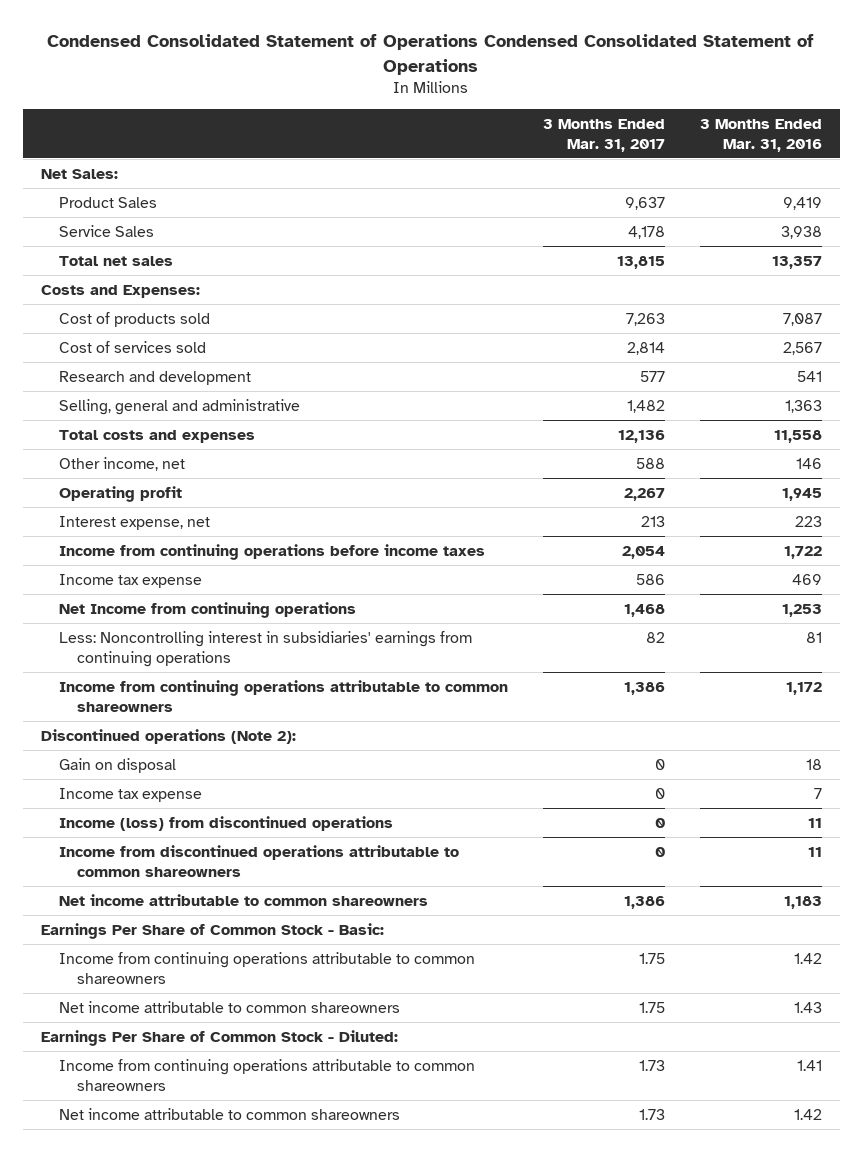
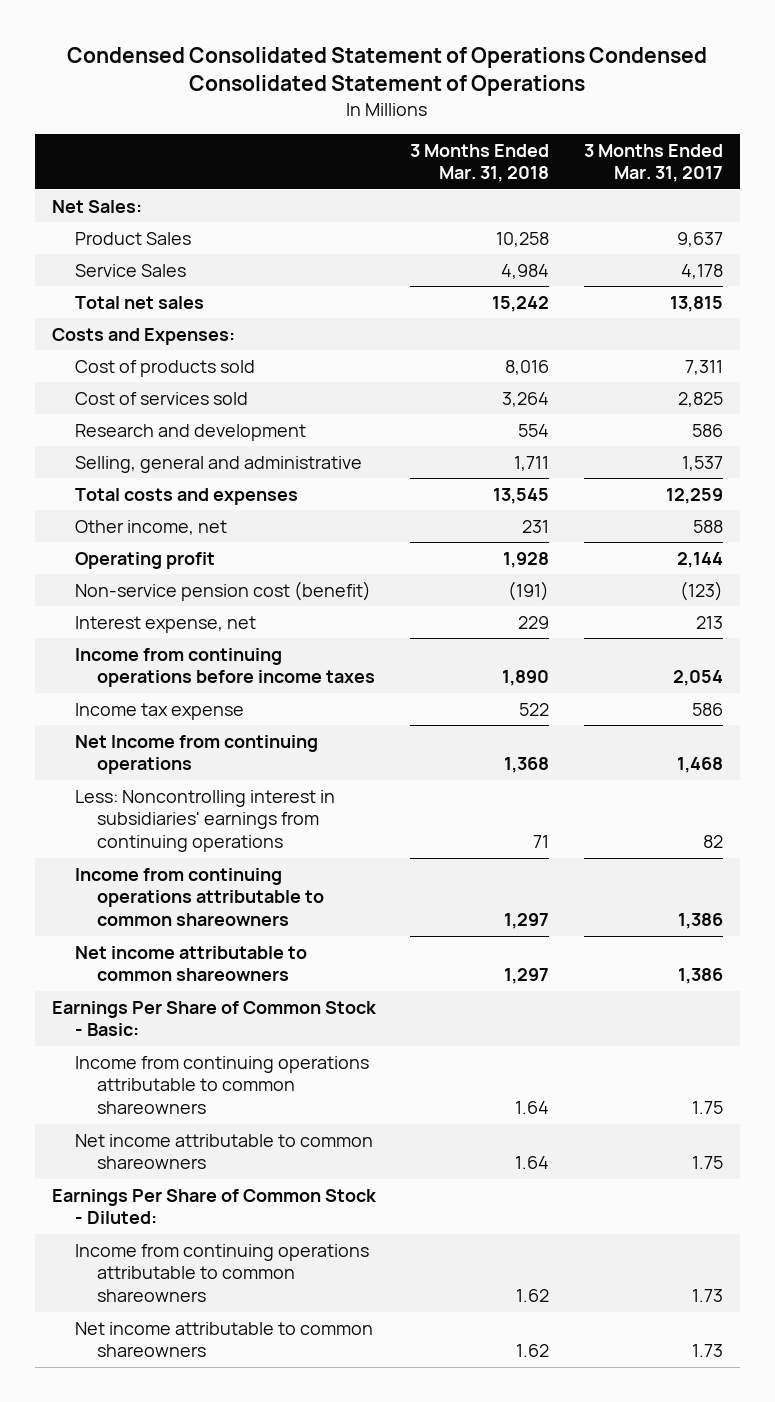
[700,118,823,152] 3 Months Ended Mar. 31, 2016 -> none
none -> [410,143,550,183] 3 Months Ended Mar. 31, 2018
[625,312,665,326] 7,263 -> [684,359,723,375] 7,311
[626,341,665,355] 2,814 -> [677,391,723,407] 2,825
[639,370,665,382] 577 -> [691,423,723,437] 586
[626,399,665,413] 1,482 -> [681,455,723,471] 1,537
[617,429,665,443] 12,136 -> [665,487,723,504] 12,259
[623,487,665,501] 2,267 -> [676,551,723,568] 2,144
none -> [74,580,371,601] Non-service pension cost (benefit)
[40,728,296,744] Discontinued operations (Note 2): -> none
[58,757,176,773] Gain on disposal -> none
[58,787,202,802] Income tax expense -> none
[58,815,393,831] Income (loss) from discontinued operations -> none
[58,844,459,877] Income from discontinued operations attributable to common shareowners -> none

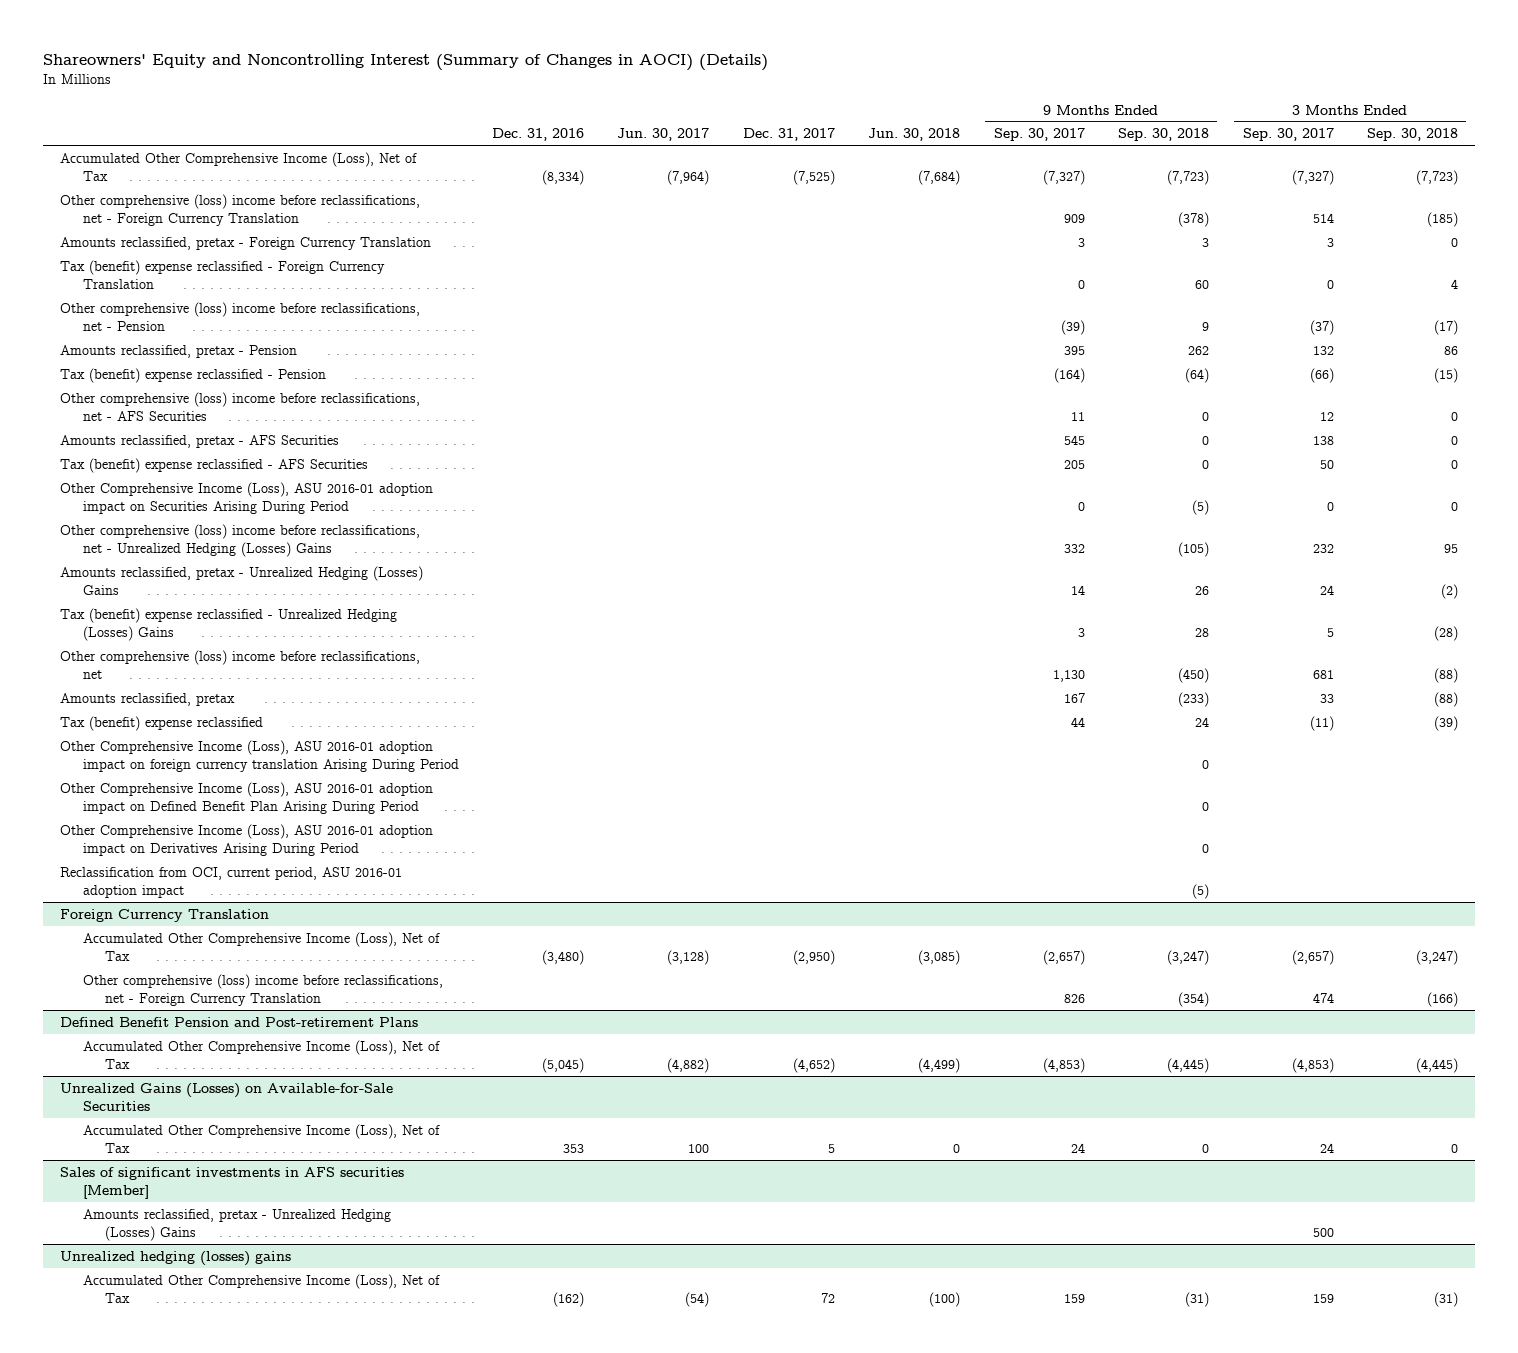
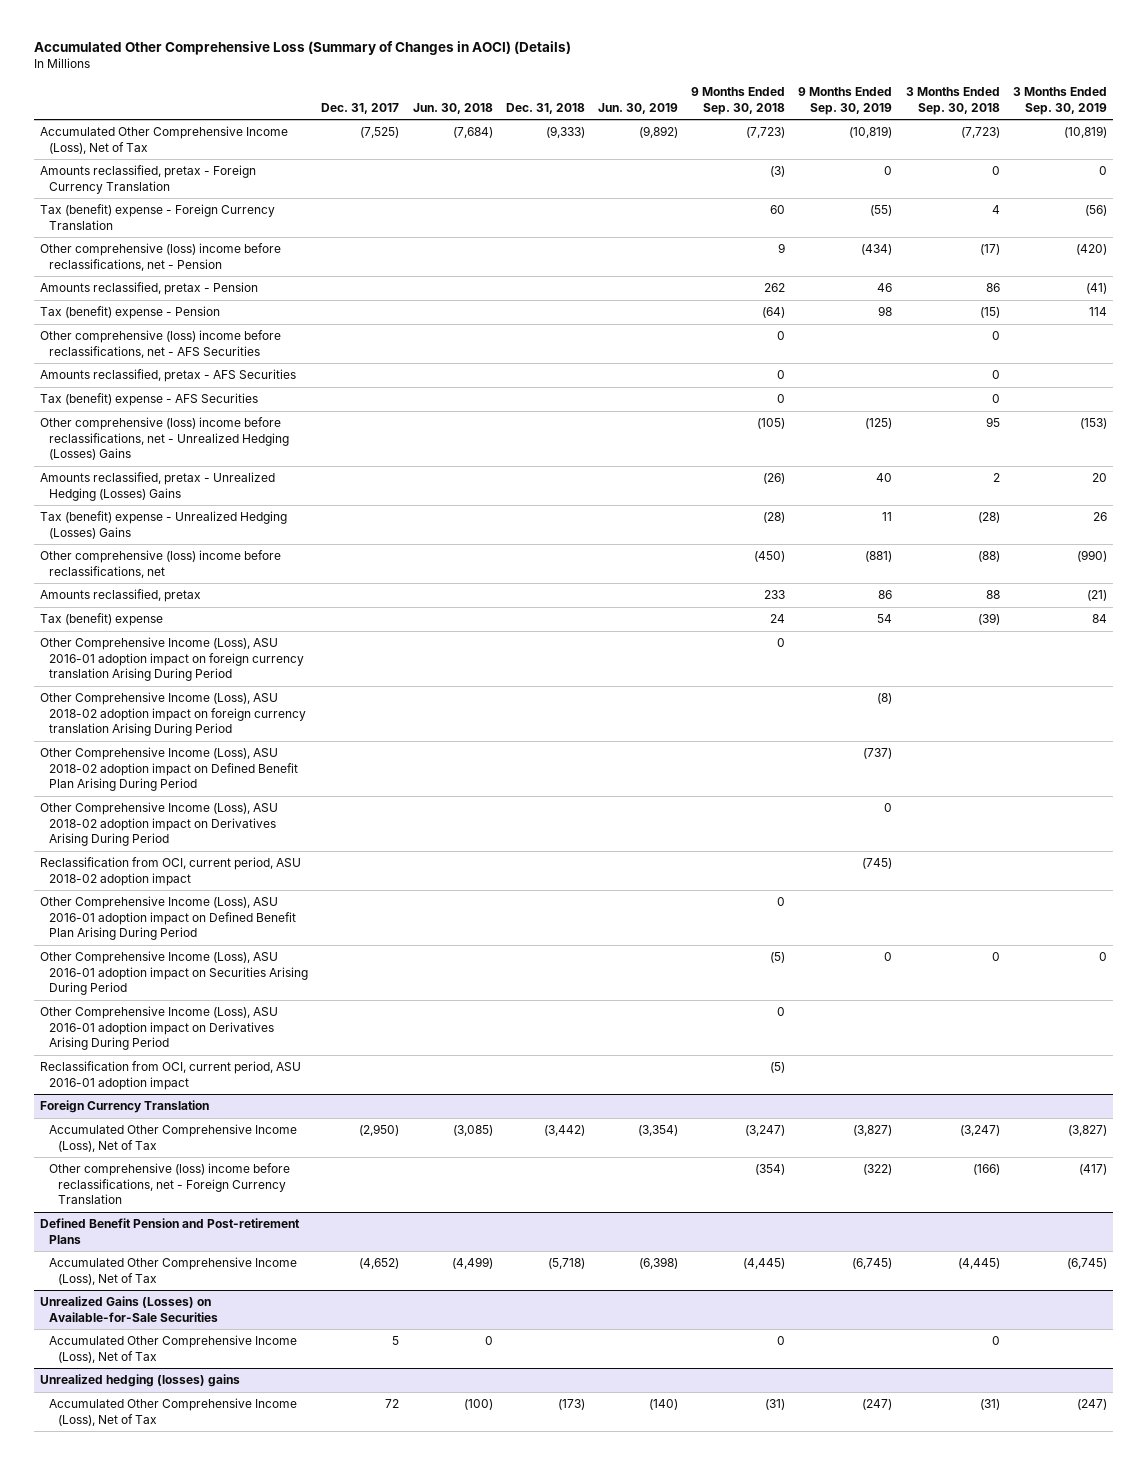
[43,54,769,72] Shareowners' Equity and Noncontrolling Interest (Summary of Changes in AOCI) (Details) -> [33,41,571,56] Accumulated Other Comprehensive Loss (Summary of Changes in AOCI) (Details)
[492,128,585,142] Dec. 31, 2016 -> none
[617,128,710,142] Jun. 30, 2017 -> none
[993,128,1085,142] Sep. 30, 2017 -> none
[1242,128,1334,142] Sep. 30, 2017 -> none
none -> [505,102,585,114] Dec. 31, 2018
none -> [597,102,678,114] Jun. 30, 2019
none -> [798,87,893,115] 9 Months Ended Sep. 30, 2019
none -> [1012,87,1107,115] 3 Months Ended Sep. 30, 2019
[60,193,421,226] Other comprehensive (loss) income before reclassifications, net - Foreign Currency Translation -> none
[1202,237,1210,247] 3 -> [770,166,786,178] (3)
[60,259,386,289] Tax (benefit) expense reclassified - Foreign Currency Translation -> [40,204,276,230] Tax (benefit) expense - Foreign Currency Translation
[60,367,327,383] Tax (benefit) expense reclassified - Pension -> [40,306,221,320] Tax (benefit) expense - Pension
[60,457,369,473] Tax (benefit) expense reclassified - AFS Securities -> [40,393,259,407] Tax (benefit) expense - AFS Securities
[1195,585,1210,595] 26 -> [763,473,786,485] (26)
[1440,583,1458,599] (2) -> [992,473,1000,483] 2
[60,607,398,641] Tax (benefit) expense reclassified - Unrealized Hedging (Losses) Gains -> [40,511,288,539] Tax (benefit) expense - Unrealized Hedging (Losses) Gains
[1195,627,1210,637] 28 -> [763,512,786,524] (28)
[1178,691,1210,707] (233) -> [764,590,786,600] 233
[1433,691,1458,707] (88) -> [985,590,1000,600] 88
[60,715,264,731] Tax (benefit) expense reclassified -> [40,613,164,627] Tax (benefit) expense
none -> [40,692,307,737] Other Comprehensive Income (Loss), ASU 2018-02 adoption impact on foreign currency translation Arising During Period
none -> [40,747,299,792] Other Comprehensive Income (Loss), ASU 2018-02 adoption impact on Defined Benefit Plan Arising During Period
none -> [40,802,279,847] Other Comprehensive Income (Loss), ASU 2018-02 adoption impact on Derivatives Arising During Period
none -> [40,857,302,886] Reclassification from OCI, current period, ASU 2018-02 adoption impact
[60,481,434,514] Other Comprehensive Income (Loss), ASU 2016-01 adoption impact on Securities Arising During Period -> [40,951,309,996] Other Comprehensive Income (Loss), ASU 2016-01 adoption impact on Securities Arising During Period
[60,1166,405,1199] Sales of significant investments in AFS securities [Member] -> none
[82,1208,391,1241] Amounts reclassified, pretax - Unrealized Hedging (Losses) Gains -> none

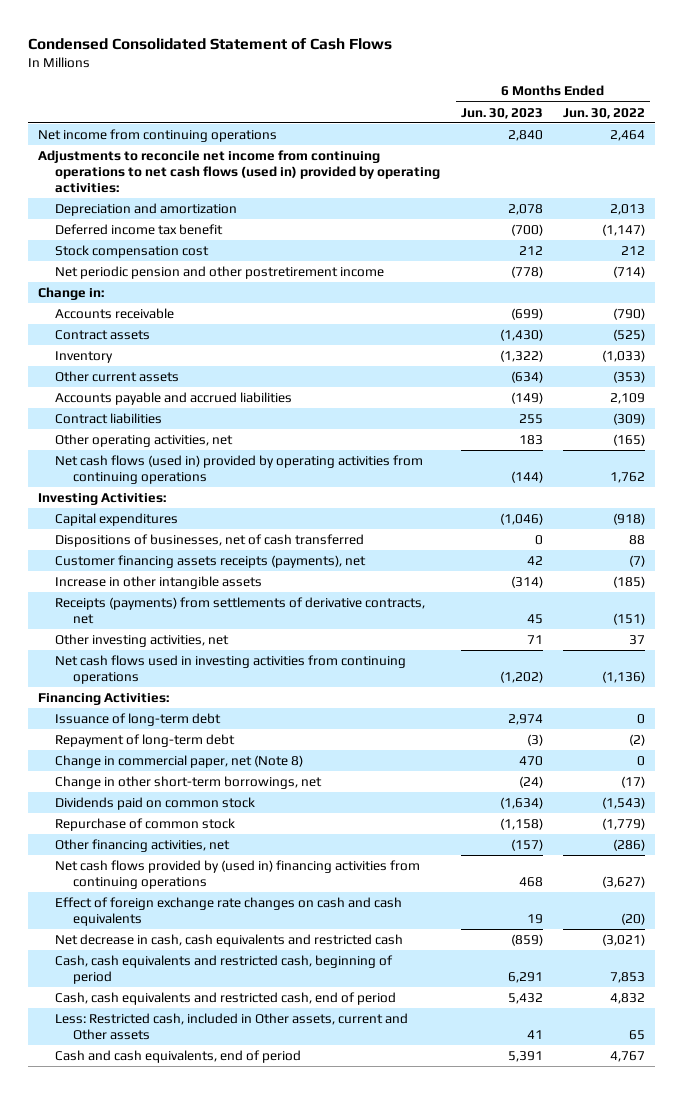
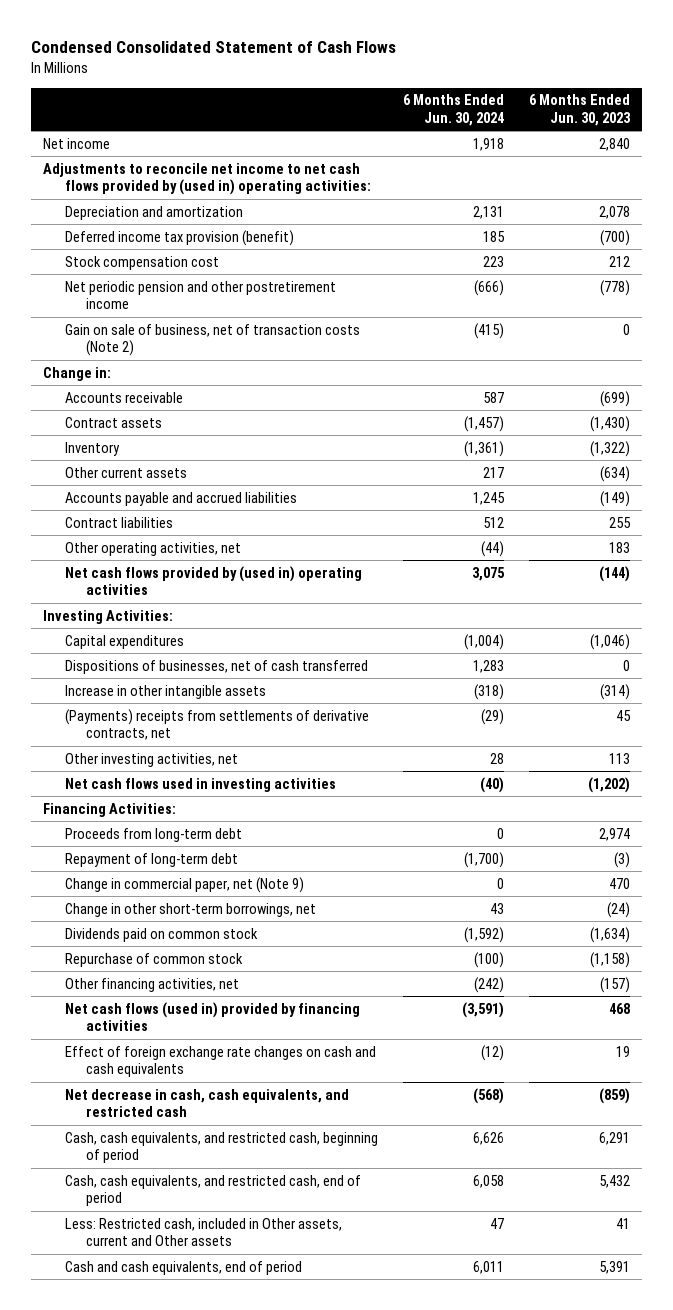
[563,107,646,119] Jun. 30, 2022 -> none
none -> [402,94,504,127] 6 Months Ended Jun. 30, 2024
[38,129,278,143] Net income from continuing operations -> [43,137,111,149] Net income
[38,150,441,193] Adjustments to reconcile net income from continuing operations to net cash flows (used in) provided by operating activities: -> [43,162,371,196] Adjustments to reconcile net income to net cash flows provided by (used in) operating activities:
[55,224,224,236] Deferred income tax benefit -> [64,229,294,246] Deferred income tax provision (benefit)
none -> [64,323,360,357] Gain on sale of business, net of transaction costs (Note 2)
[55,455,424,484] Net cash flows (used in) provided by operating activities from continuing operations -> [64,565,362,596] Net cash flows provided by (used in) operating activities
[55,555,367,569] Customer financing assets receipts (payments), net -> none
[55,597,426,624] Receipts (payments) from settlements of derivative contracts, net -> [64,708,369,741] (Payments) receipts from settlements of derivative contracts, net
[526,635,543,645] 71 -> [608,752,630,764] 113
[55,655,407,684] Net cash flows used in investing activities from continuing operations -> [64,777,336,792] Net cash flows used in investing activities
[55,713,222,727] Issuance of long-term debt -> [64,827,242,842] Proceeds from long-term debt
[55,755,304,769] Change in commercial paper, net (Note 8) -> [64,876,304,893] Change in commercial paper, net (Note 9)
[55,860,421,889] Net cash flows provided by (used in) financing activities from continuing operations -> [64,1001,360,1032] Net cash flows (used in) provided by financing activities
[55,934,404,948] Net decrease in cash, cash equivalents and restricted cash -> [64,1088,349,1118] Net decrease in cash, cash equivalents, and restricted cash
[55,955,394,984] Cash, cash equivalents and restricted cash, beginning of period -> [64,1131,378,1164] Cash, cash equivalents, and restricted cash, beginning of period
[55,992,397,1006] Cash, cash equivalents and restricted cash, end of period -> [64,1174,361,1207] Cash, cash equivalents, and restricted cash, end of period

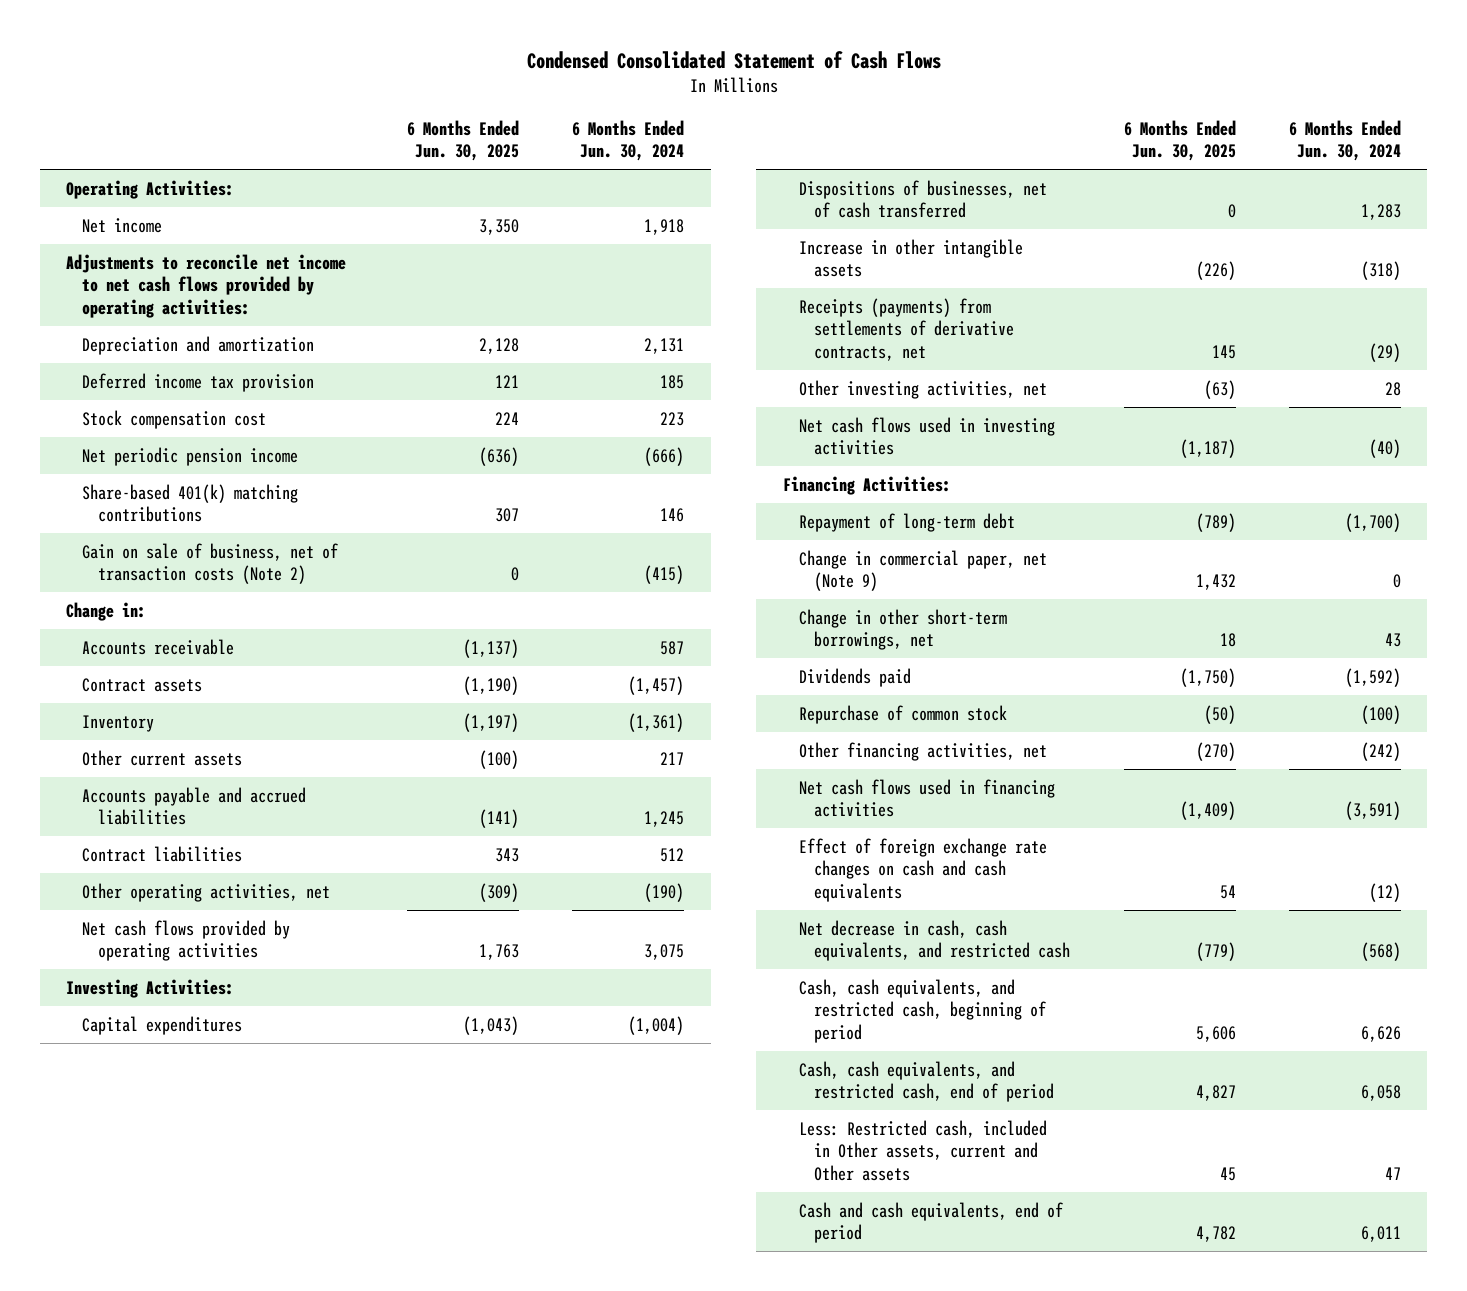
[528,94,631,127] 6 Months Ended Jun. 30, 2023 -> none
none -> [407,119,520,162] 6 Months Ended Jun. 30, 2025
none -> [66,179,235,199] Operating Activities:
[43,162,371,196] Adjustments to reconcile net income to net cash flows provided by (used in) operating activities: -> [66,253,347,318] Adjustments to reconcile net income to net cash flows provided by operating activities:
[64,229,294,246] Deferred income tax provision (benefit) -> [82,372,315,392] Deferred income tax provision
[64,280,336,310] Net periodic pension and other postretirement income -> [82,446,299,466] Net periodic pension income
none -> [82,483,299,523] Share-based 401(k) matching contributions
[480,540,504,557] (44) -> [644,882,685,902] (190)
[64,565,362,596] Net cash flows provided by (used in) operating activities -> [82,919,291,962] Net cash flows provided by operating activities
[64,708,369,741] (Payments) receipts from settlements of derivative contracts, net -> [798,297,1015,361] Receipts (payments) from settlements of derivative contracts, net
[64,827,242,842] Proceeds from long-term debt -> none
[64,927,258,942] Dividends paid on common stock -> [798,667,911,687] Dividends paid
[64,1001,360,1032] Net cash flows (used in) provided by financing activities -> [798,778,1055,818] Net cash flows used in financing activities

